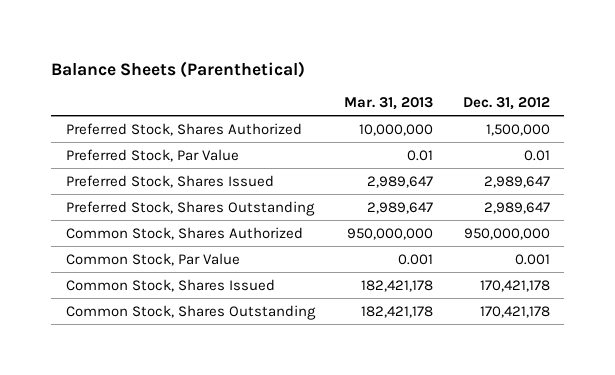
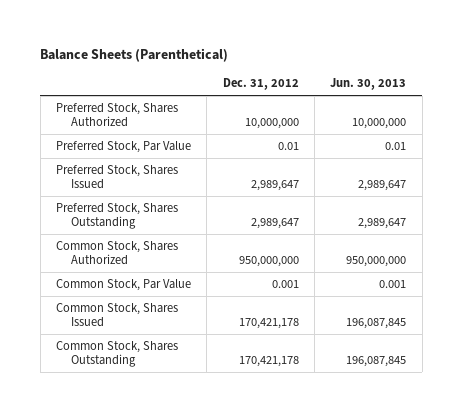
[344,97,434,111] Mar. 31, 2013 -> none
none -> [330,78,407,91] Jun. 30, 2013
[485,123,550,136] 1,500,000 -> [244,118,299,130] 10,000,000

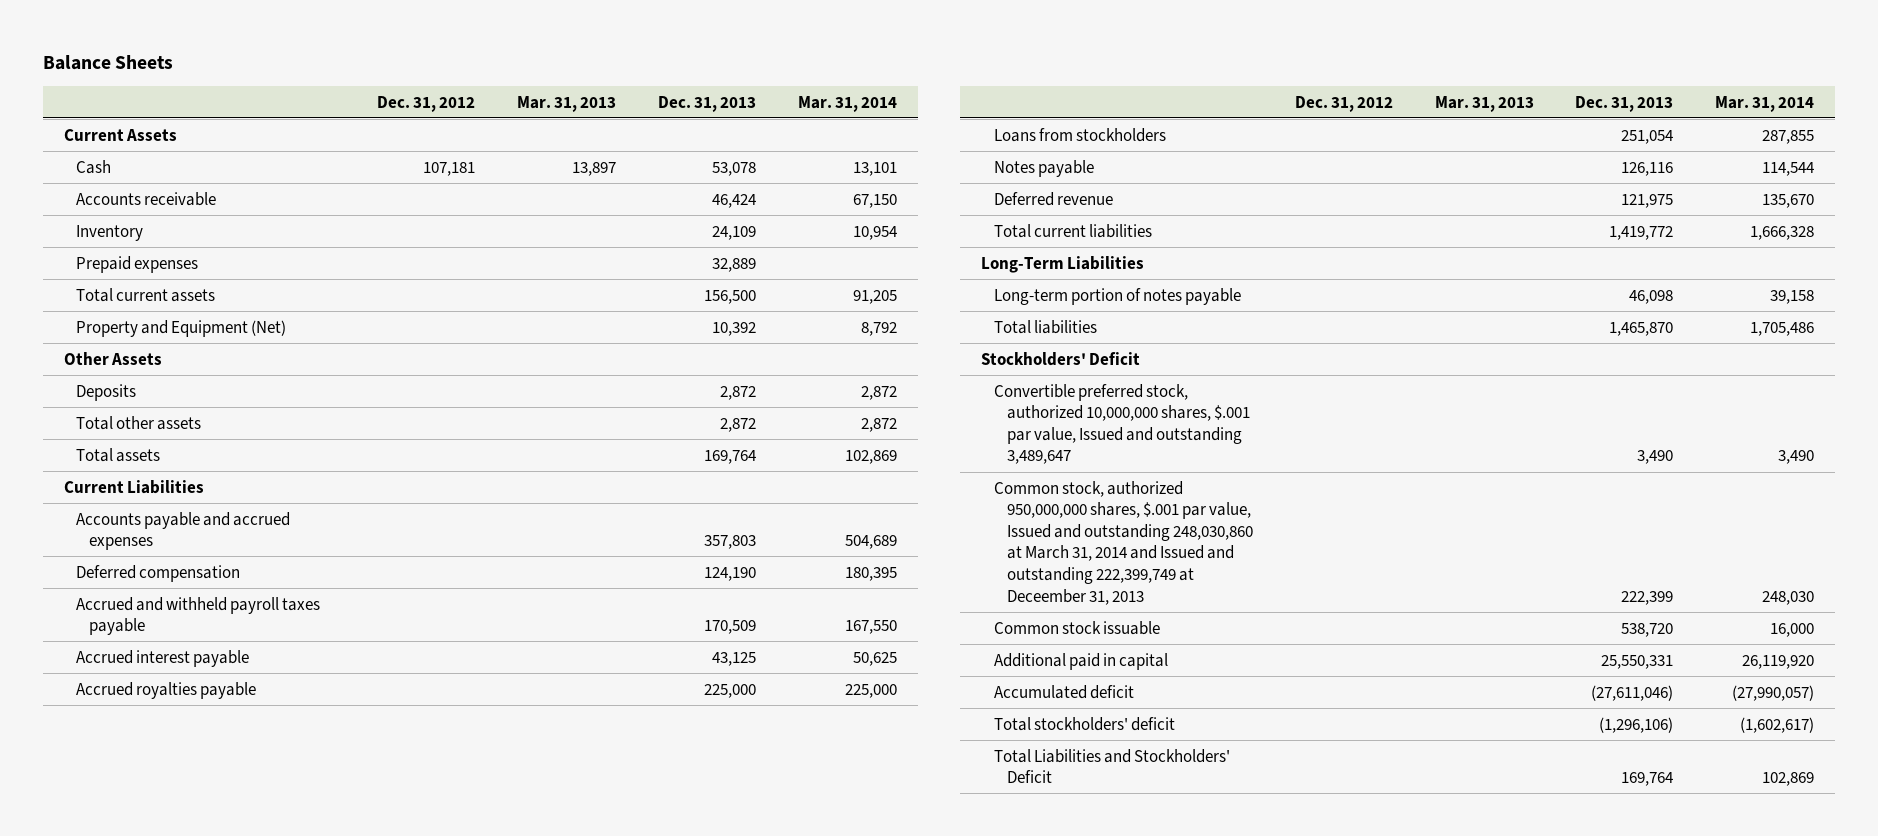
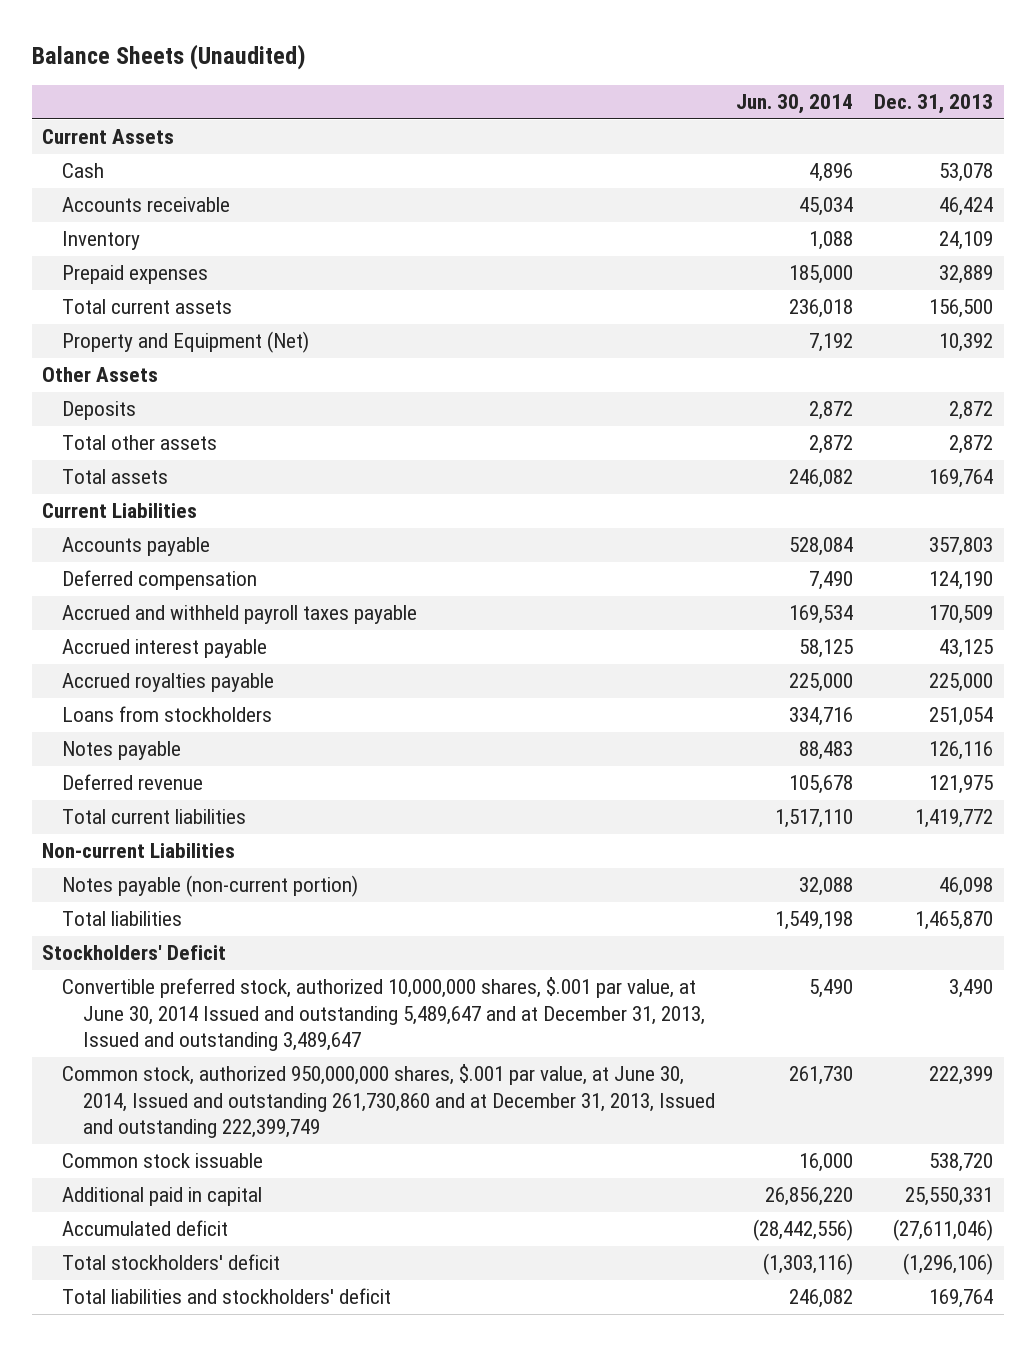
[42,55,173,71] Balance Sheets -> [31,43,306,70] Balance Sheets (Unaudited)
[376,95,475,112] Dec. 31, 2012 -> none
[516,95,616,112] Mar. 31, 2013 -> none
[797,95,897,112] Mar. 31, 2014 -> none
none -> [736,94,854,115] Jun. 30, 2014
[76,511,291,551] Accounts payable and accrued expenses -> [62,537,211,557] Accounts payable
[981,255,1145,273] Long-Term Liabilities -> none
none -> [42,843,236,859] Non-current Liabilities
[993,287,1241,305] Long-term portion of notes payable -> [62,875,359,898] Notes payable (non-current portion)
[993,383,1250,465] Convertible preferred stock, authorized 10,000,000 shares, $.001 par value, Issued and outstanding 3,489,647 -> [62,977,705,1052] Convertible preferred stock, authorized 10,000,000 shares, $.001 par value, at June 30, 2014 Issued and outstanding 5,489,647 and at December 31, 2013, Issued and outstanding 3,489,647
[993,480,1253,605] Common stock, authorized 950,000,000 shares, $.001 par value, Issued and outstanding 248,030,860 at March 31, 2014 and Issued and outstanding 222,399,749 at Deceember 31, 2013 -> [62,1064,715,1139] Common stock, authorized 950,000,000 shares, $.001 par value, at June 30, 2014, Issued and outstanding 261,730,860 and at December 31, 2013, Issued and outstanding 222,399,749
[993,748,1230,784] Total Liabilities and Stockholders' Deficit -> [62,1288,392,1305] Total liabilities and stockholders' deficit

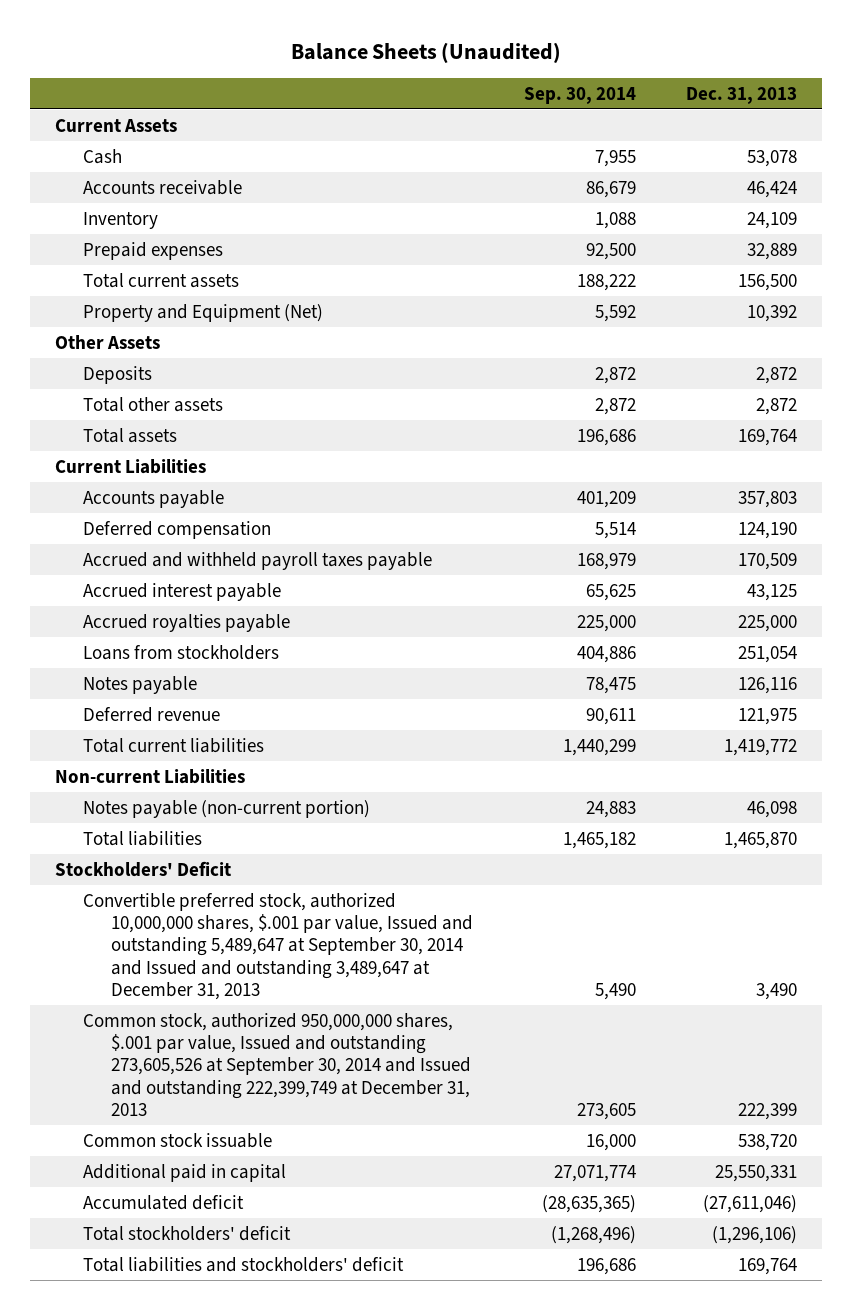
[736,94,854,115] Jun. 30, 2014 -> none
none -> [523,86,636,104] Sep. 30, 2014
[62,977,705,1052] Convertible preferred stock, authorized 10,000,000 shares, $.001 par value, at June 30, 2014 Issued and outstanding 5,489,647 and at December 31, 2013, Issued and outstanding 3,489,647 -> [83,892,474,1000] Convertible preferred stock, authorized 10,000,000 shares, $.001 par value, Issued and outstanding 5,489,647 at September 30, 2014 and Issued and outstanding 3,489,647 at December 31, 2013
[62,1064,715,1139] Common stock, authorized 950,000,000 shares, $.001 par value, at June 30, 2014, Issued and outstanding 261,730,860 and at December 31, 2013, Issued and outstanding 222,399,749 -> [83,1012,472,1116] Common stock, authorized 950,000,000 shares, $.001 par value, Issued and outstanding 273,605,526 at September 30, 2014 and Issued and outstanding 222,399,749 at December 31, 2013

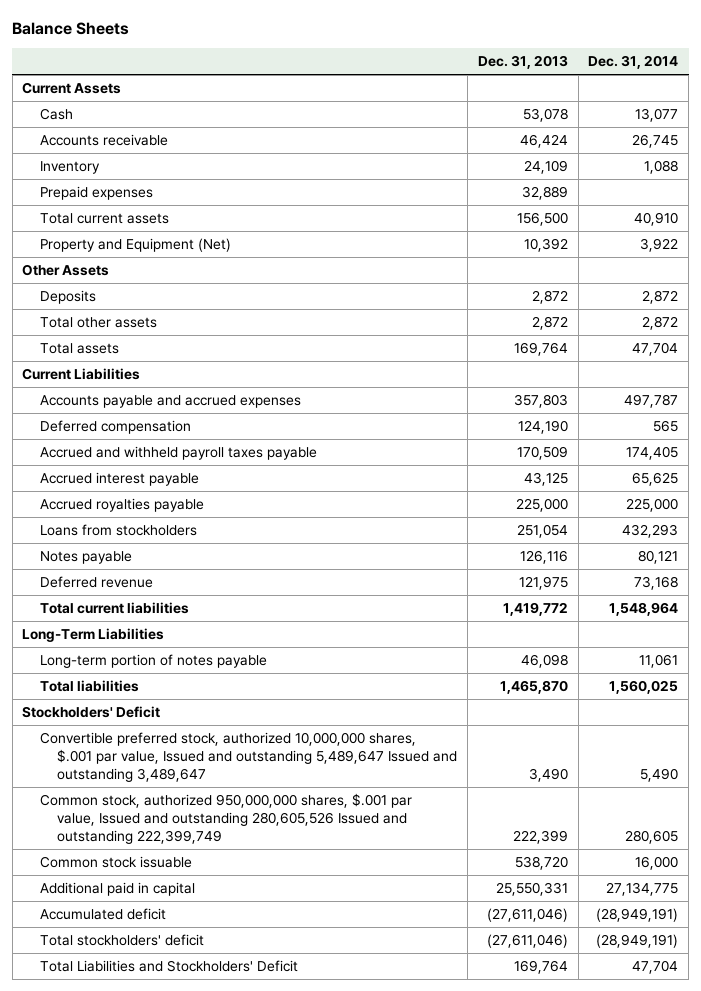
[291,42,562,64] Balance Sheets (Unaudited) -> [12,22,130,36] Balance Sheets
[523,86,636,104] Sep. 30, 2014 -> none
none -> [588,55,679,70] Dec. 31, 2014
[83,489,225,508] Accounts payable -> [39,395,301,409] Accounts payable and accrued expenses
[54,768,245,784] Non-current Liabilities -> [22,628,165,643] Long-Term Liabilities
[83,799,371,818] Notes payable (non-current portion) -> [39,654,267,669] Long-term portion of notes payable
[83,892,474,1000] Convertible preferred stock, authorized 10,000,000 shares, $.001 par value, Issued and outstanding 5,489,647 at September 30, 2014 and Issued and outstanding 3,489,647 at December 31, 2013 -> [39,732,458,783] Convertible preferred stock, authorized 10,000,000 shares, $.001 par value, Issued and outstanding 5,489,647 Issued and outstanding 3,489,647
[83,1012,472,1116] Common stock, authorized 950,000,000 shares, $.001 par value, Issued and outstanding 273,605,526 at September 30, 2014 and Issued and outstanding 222,399,749 at December 31, 2013 -> [39,793,412,845] Common stock, authorized 950,000,000 shares, $.001 par value, Issued and outstanding 280,605,526 Issued and outstanding 222,399,749
[712,1225,798,1244] (1,296,106) -> [486,934,568,949] (27,611,046)
[83,1256,405,1272] Total liabilities and stockholders' deficit -> [39,960,298,973] Total Liabilities and Stockholders' Deficit

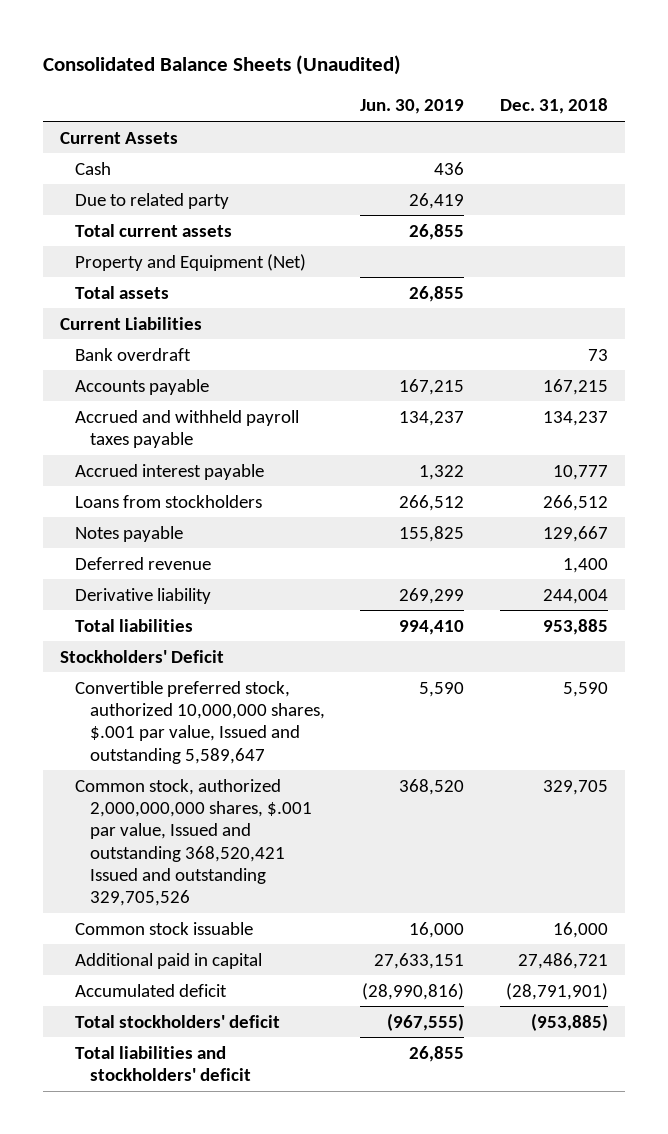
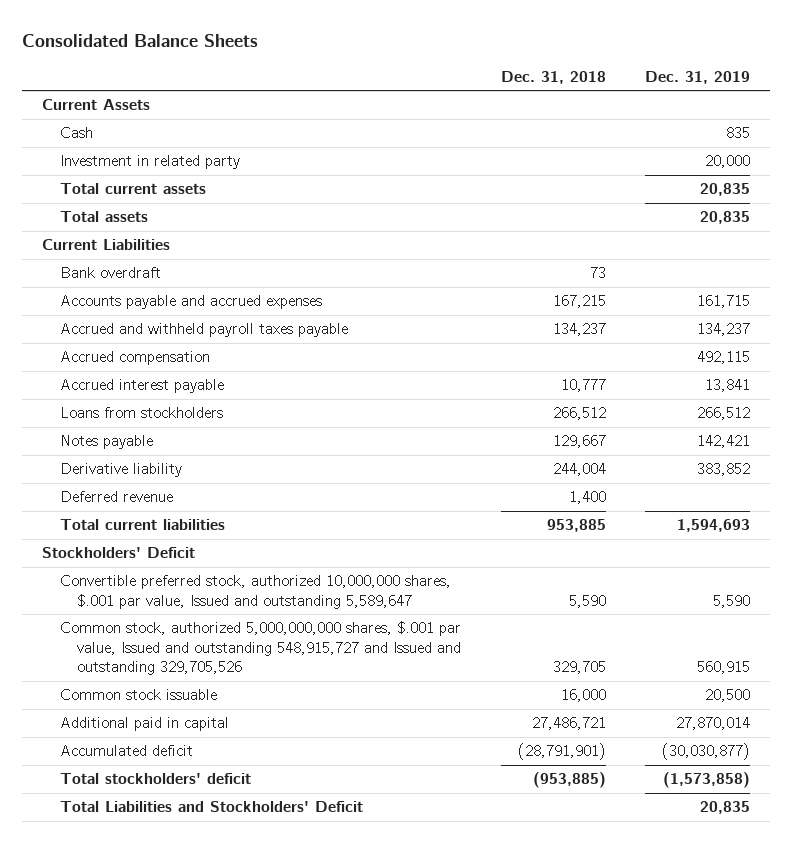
[42,55,401,76] Consolidated Balance Sheets (Unaudited) -> [22,33,259,47] Consolidated Balance Sheets
[360,99,465,115] Jun. 30, 2019 -> none
none -> [645,70,751,84] Dec. 31, 2019
[75,192,230,209] Due to related party -> [59,155,240,170] Investment in related party
[75,253,307,271] Property and Equipment (Net) -> none
[75,378,210,395] Accounts payable -> [59,295,322,310] Accounts payable and accrued expenses
none -> [59,351,210,366] Accrued compensation
[75,556,212,570] Deferred revenue -> [59,491,173,503] Deferred revenue
[75,618,194,632] Total liabilities -> [59,519,225,531] Total current liabilities
[75,778,313,907] Common stock, authorized 2,000,000,000 shares, $.001 par value, Issued and outstanding 368,520,421 Issued and outstanding 329,705,526 -> [59,621,462,676] Common stock, authorized 5,000,000,000 shares, $.001 par value, Issued and outstanding 548,915,727 and Issued and outstanding 329,705,526
[75,1045,252,1081] Total liabilities and stockholders' deficit -> [59,801,363,813] Total Liabilities and Stockholders' Deficit

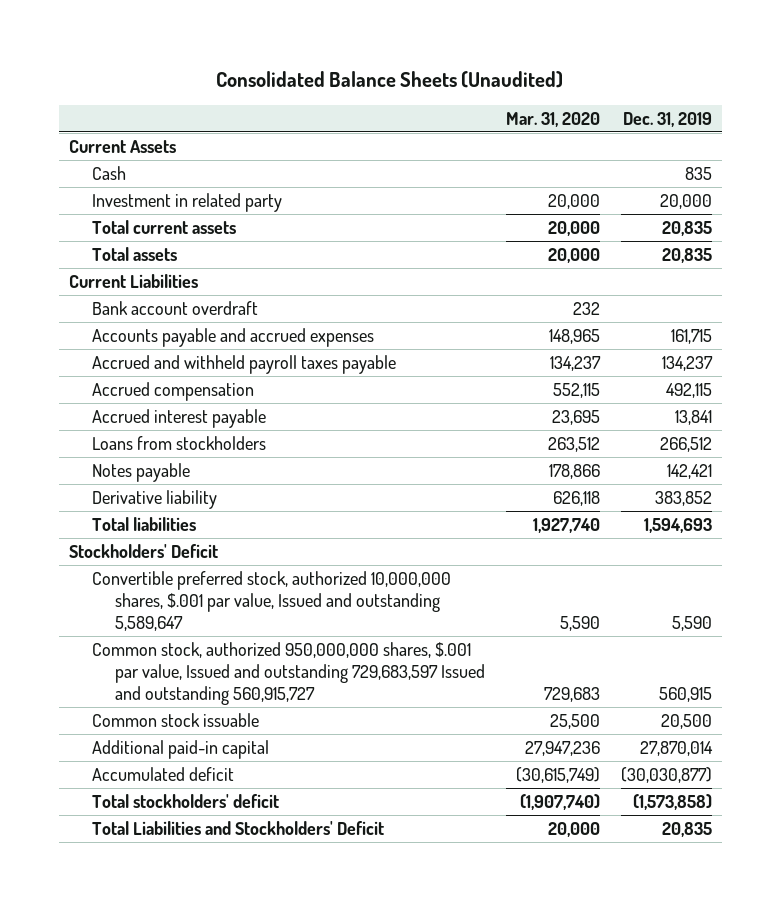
[22,33,259,47] Consolidated Balance Sheets -> [216,70,564,88] Consolidated Balance Sheets (Unaudited)
[500,70,606,84] Dec. 31, 2018 -> none
none -> [506,111,601,127] Mar. 31, 2020
[59,267,161,279] Bank overdraft -> [92,301,259,316] Bank account overdraft
[59,491,173,503] Deferred revenue -> none
[59,519,225,531] Total current liabilities -> [92,517,197,532] Total liabilities
[59,621,462,676] Common stock, authorized 5,000,000,000 shares, $.001 par value, Issued and outstanding 548,915,727 and Issued and outstanding 329,705,526 -> [92,642,486,705] Common stock, authorized 950,000,000 shares, $.001 par value, Issued and outstanding 729,683,597 Issued and outstanding 560,915,727
[59,717,229,732] Additional paid in capital -> [92,740,270,760] Additional paid-in capital

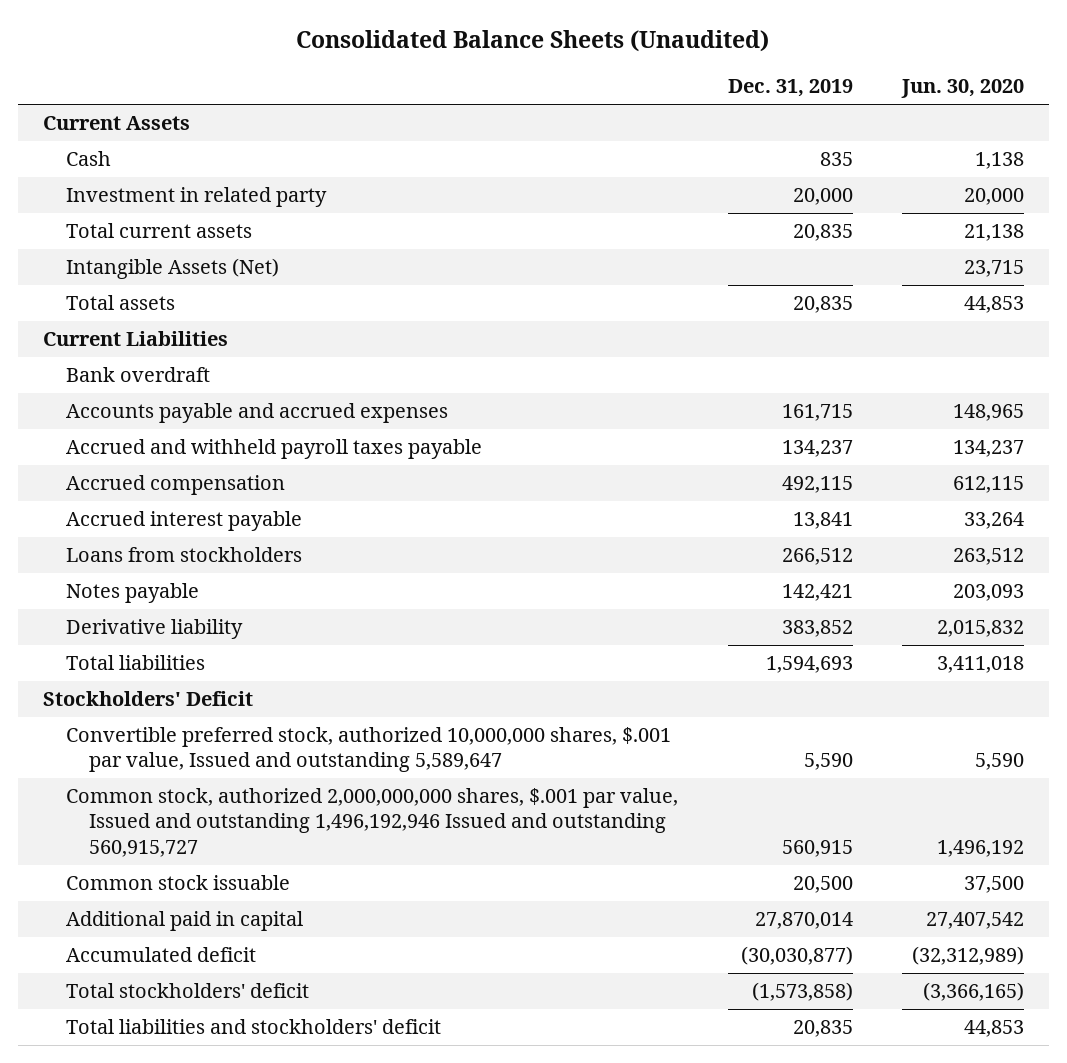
[506,111,601,127] Mar. 31, 2020 -> none
none -> [901,79,1025,99] Jun. 30, 2020
none -> [65,258,279,280] Intangible Assets (Net)
[92,301,259,316] Bank account overdraft -> [65,367,210,383] Bank overdraft
[92,642,486,705] Common stock, authorized 950,000,000 shares, $.001 par value, Issued and outstanding 729,683,597 Issued and outstanding 560,915,727 -> [65,788,678,857] Common stock, authorized 2,000,000,000 shares, $.001 par value, Issued and outstanding 1,496,192,946 Issued and outstanding 560,915,727
[92,740,270,760] Additional paid-in capital -> [65,911,303,932] Additional paid in capital
[92,821,385,836] Total Liabilities and Stockholders' Deficit -> [65,1019,441,1035] Total liabilities and stockholders' deficit

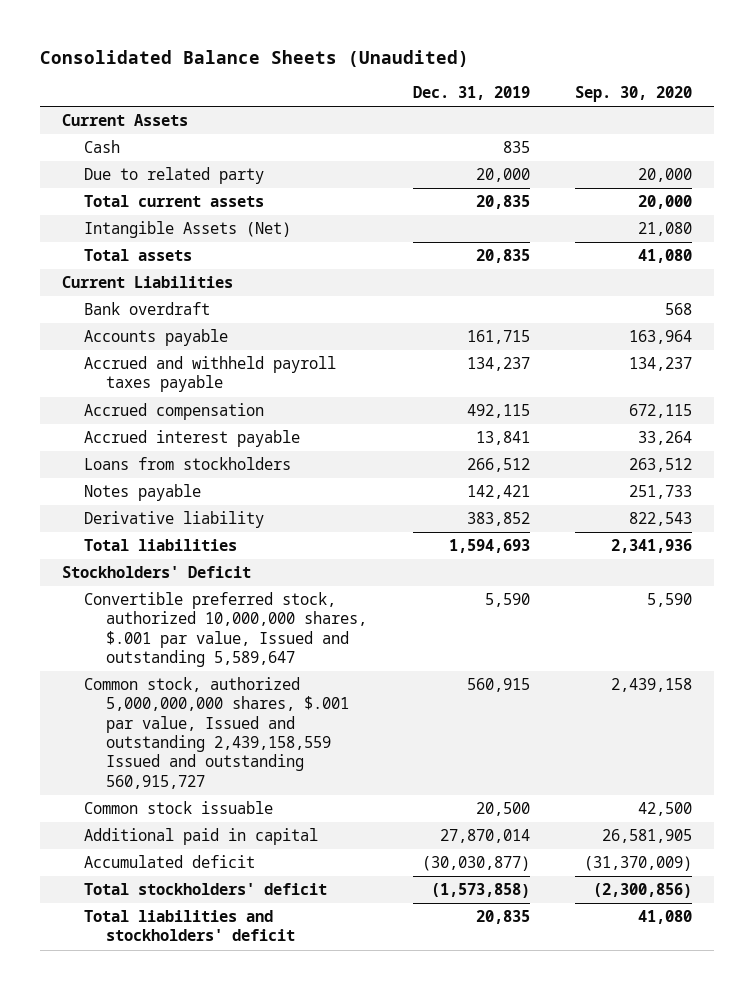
[901,79,1025,99] Jun. 30, 2020 -> none
none -> [574,86,692,103] Sep. 30, 2020
[65,187,327,208] Investment in related party -> [84,167,265,185] Due to related party
[65,403,448,424] Accounts payable and accrued expenses -> [84,329,229,347] Accounts payable
[65,788,678,857] Common stock, authorized 2,000,000,000 shares, $.001 par value, Issued and outstanding 1,496,192,946 Issued and outstanding 560,915,727 -> [84,677,350,789] Common stock, authorized 5,000,000,000 shares, $.001 par value, Issued and outstanding 2,439,158,559 Issued and outstanding 560,915,727

